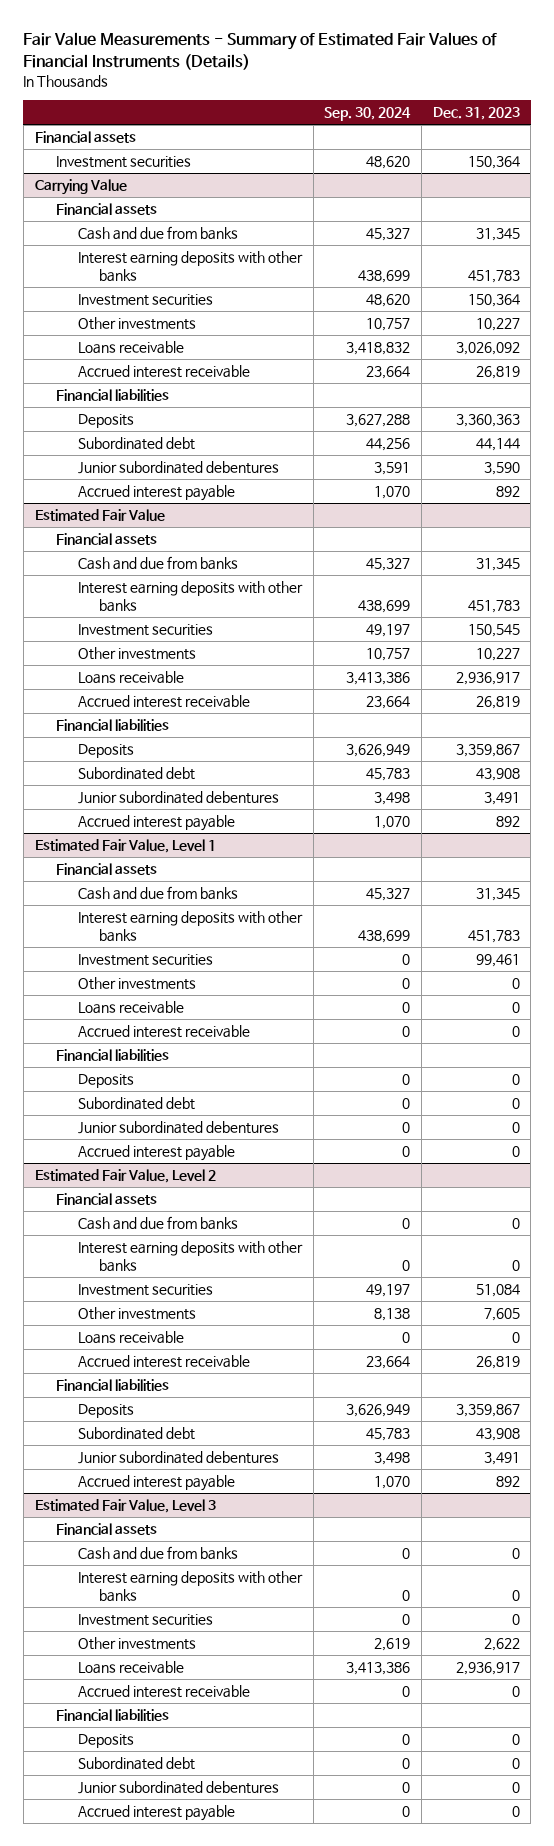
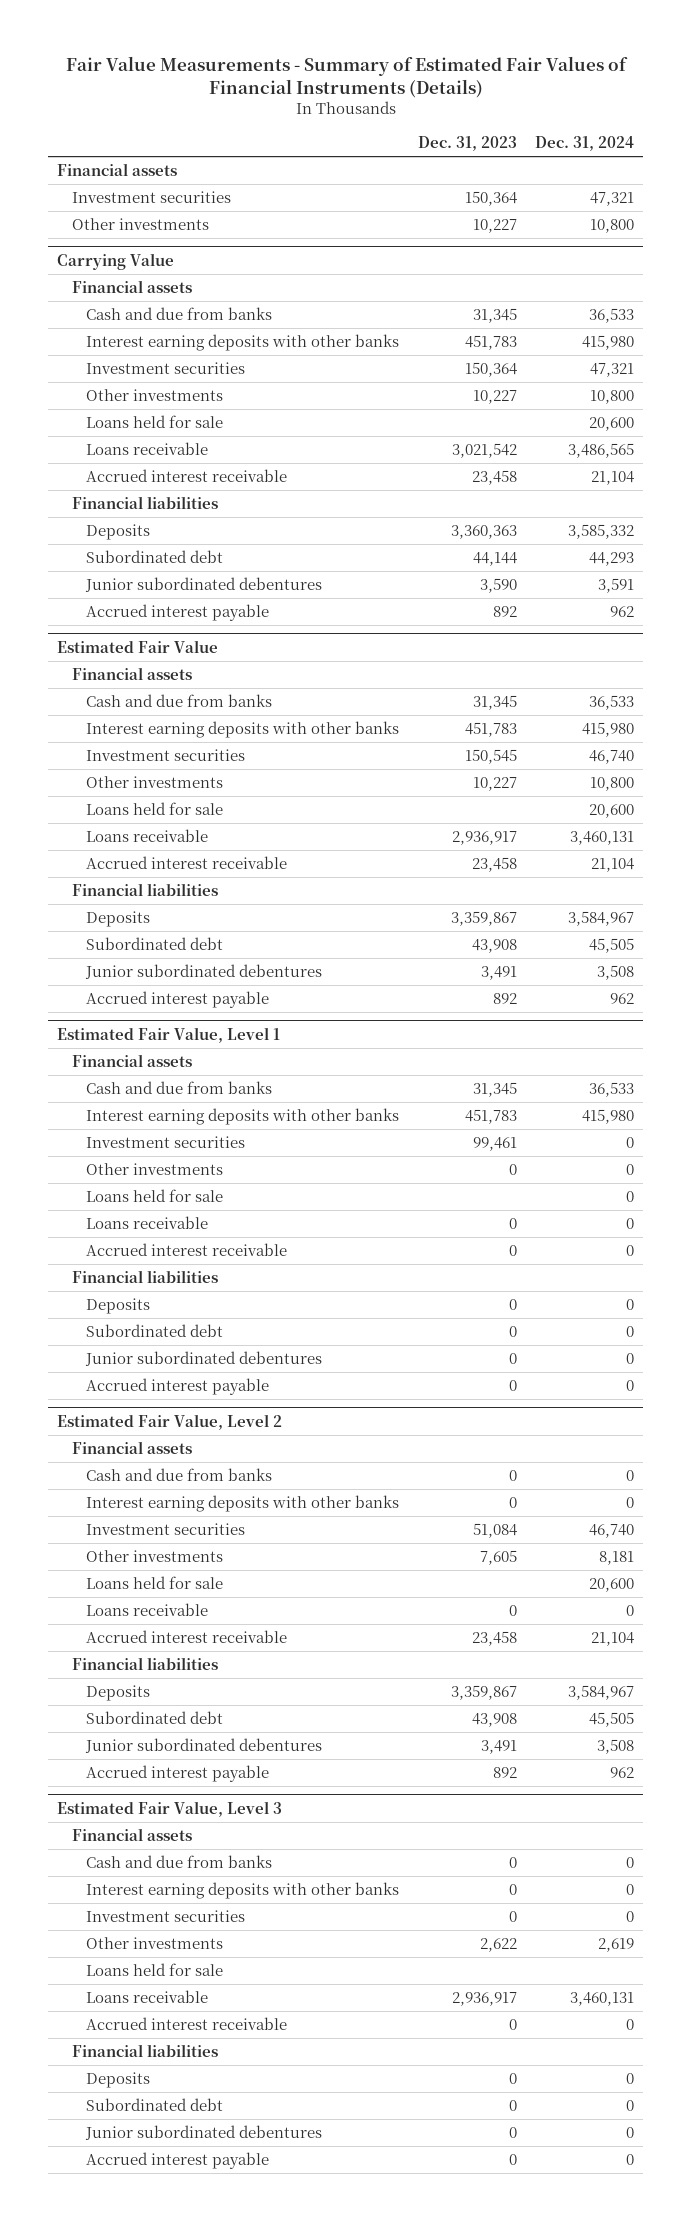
[324,107,412,122] Sep. 30, 2024 -> none
none -> [535,136,635,152] Dec. 31, 2024
none -> [71,217,209,230] Other investments
none -> [86,414,224,428] Loans held for sale
[455,342,520,356] 3,026,092 -> [451,442,517,458] 3,021,542
[475,366,520,380] 26,819 -> [471,469,517,485] 23,458
none -> [86,801,224,815] Loans held for sale
[475,696,520,710] 26,819 -> [471,856,517,872] 23,458
none -> [86,1188,224,1202] Loans held for sale
none -> [86,1575,224,1589] Loans held for sale
[475,1356,520,1370] 26,819 -> [471,1630,517,1646] 23,458
none -> [86,1962,224,1976] Loans held for sale

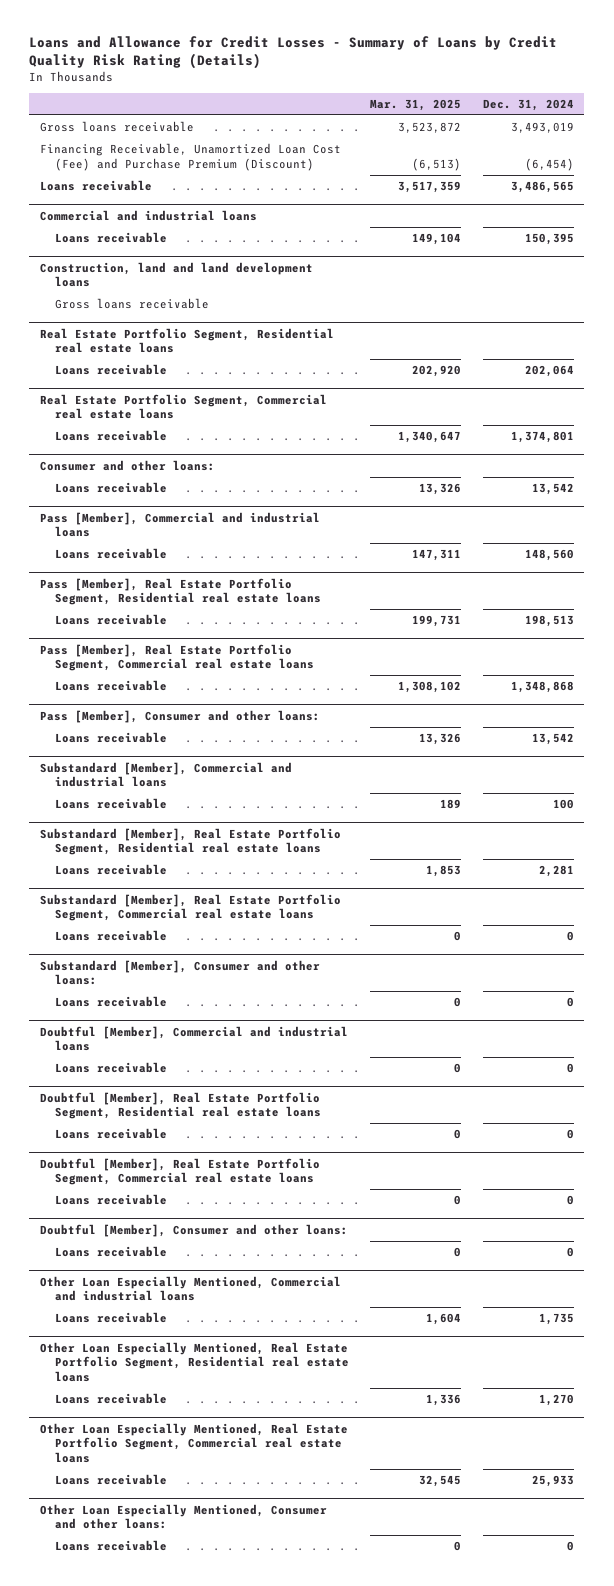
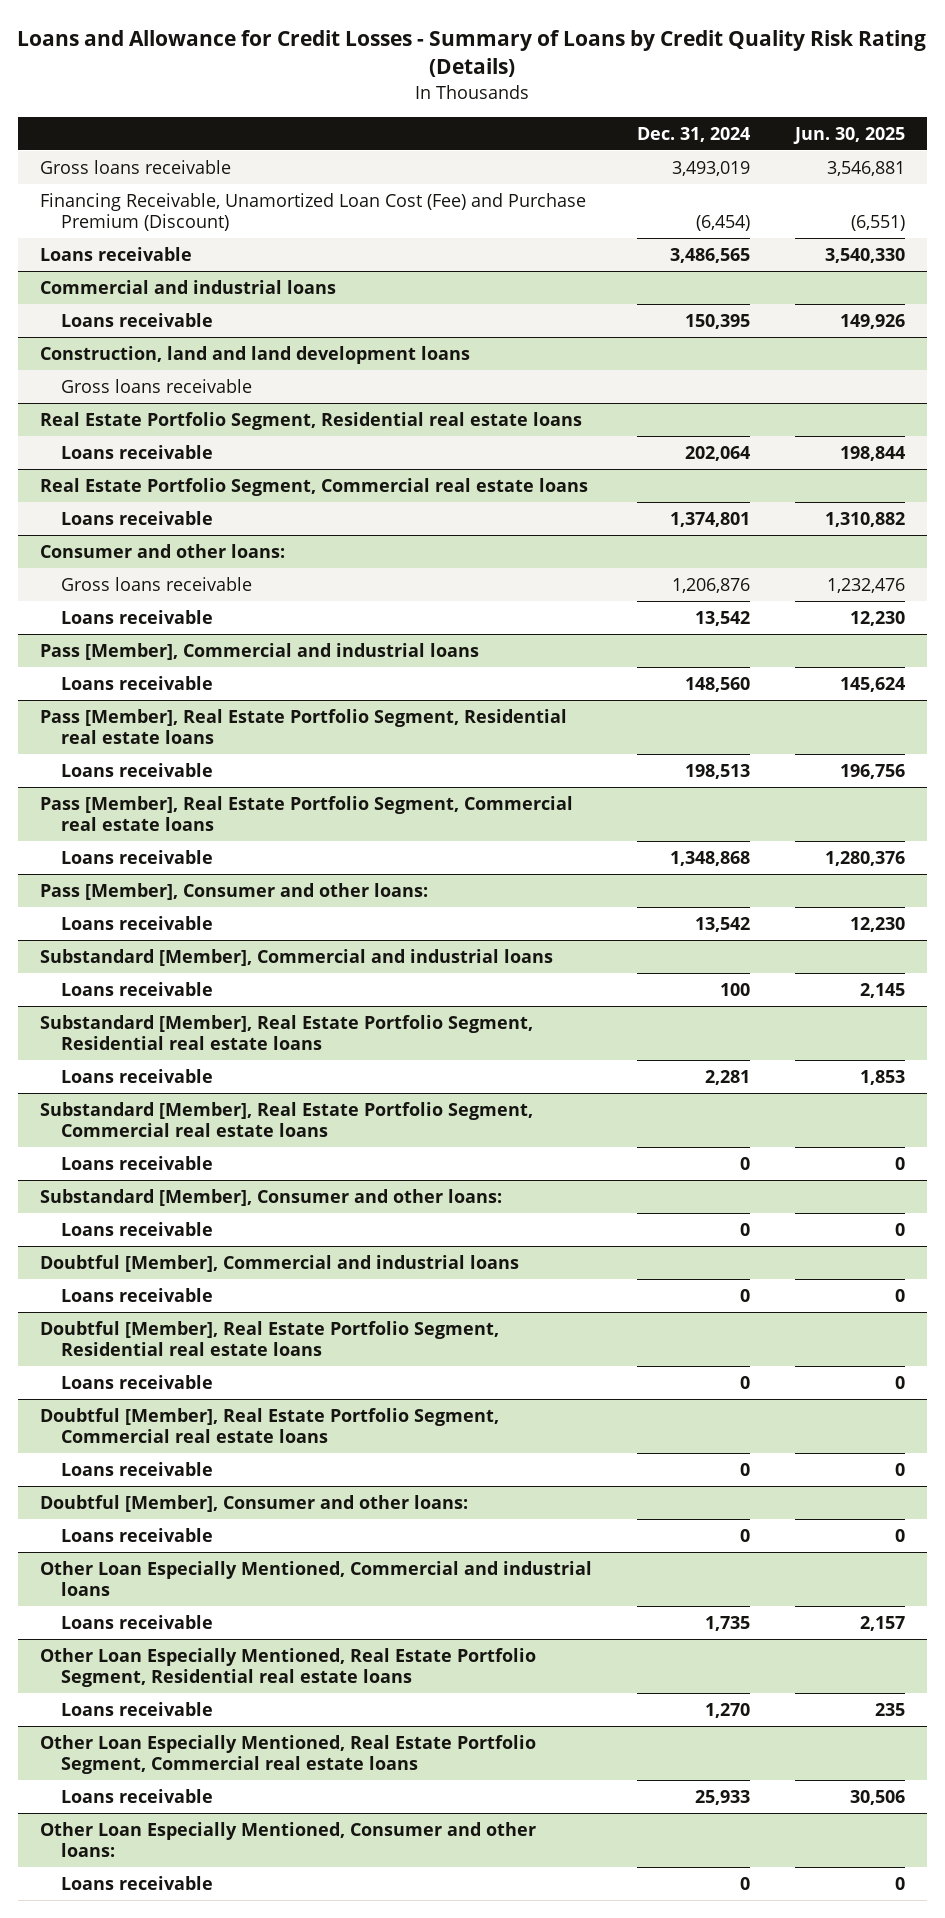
[370,98,462,111] Mar. 31, 2025 -> none
none -> [792,127,905,145] Jun. 30, 2025
none -> [61,576,253,591] Gross loans receivable

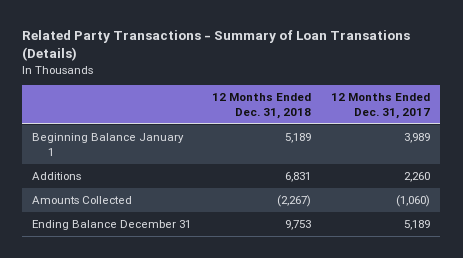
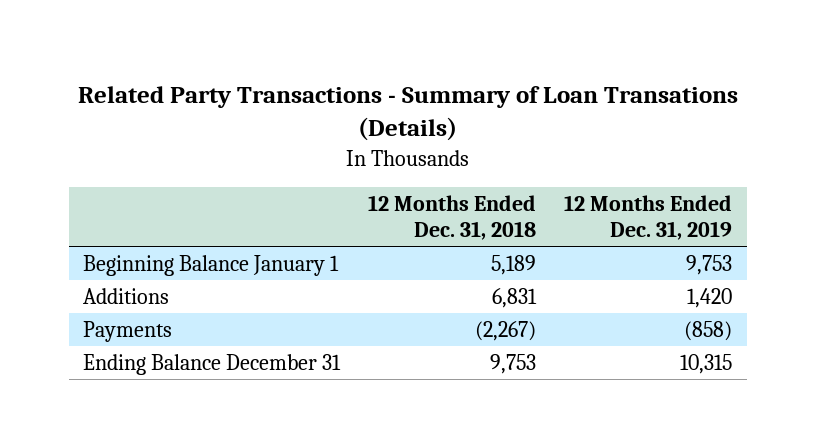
[331,93,431,120] 12 Months Ended Dec. 31, 2017 -> none
none -> [564,195,733,241] 12 Months Ended Dec. 31, 2019
[32,195,133,204] Amounts Collected -> [83,320,173,342] Payments

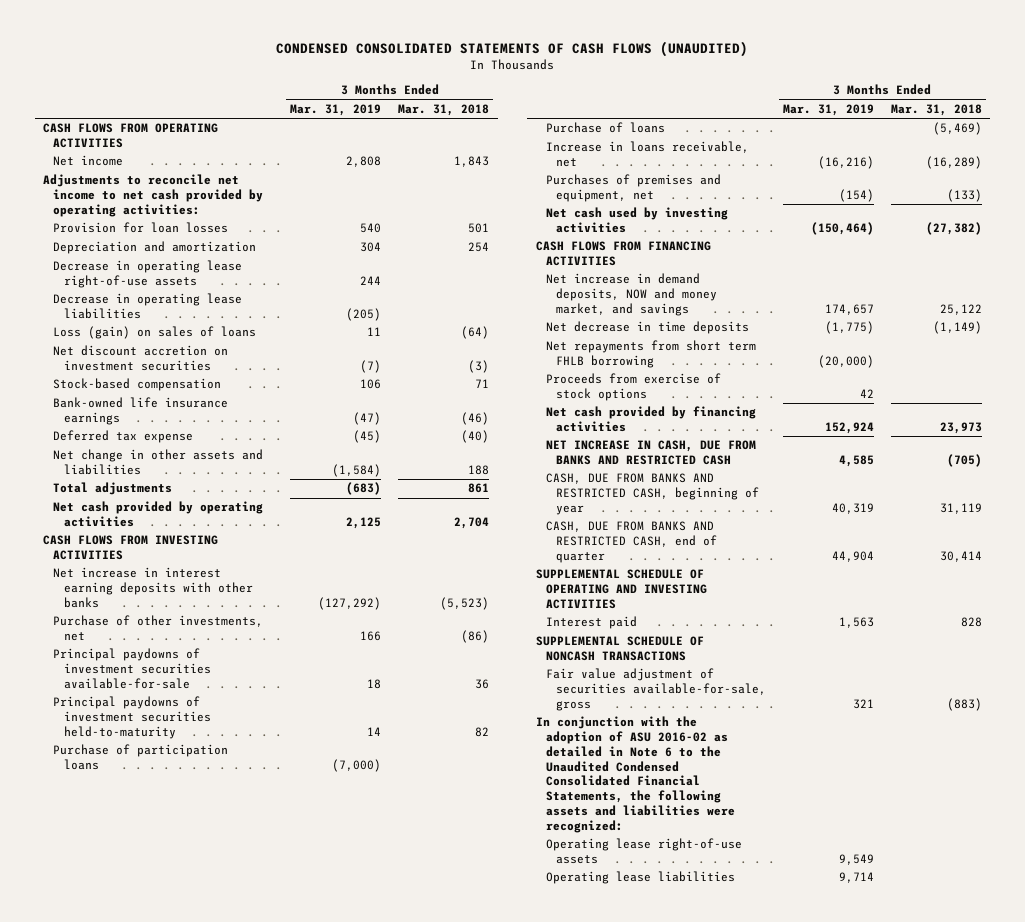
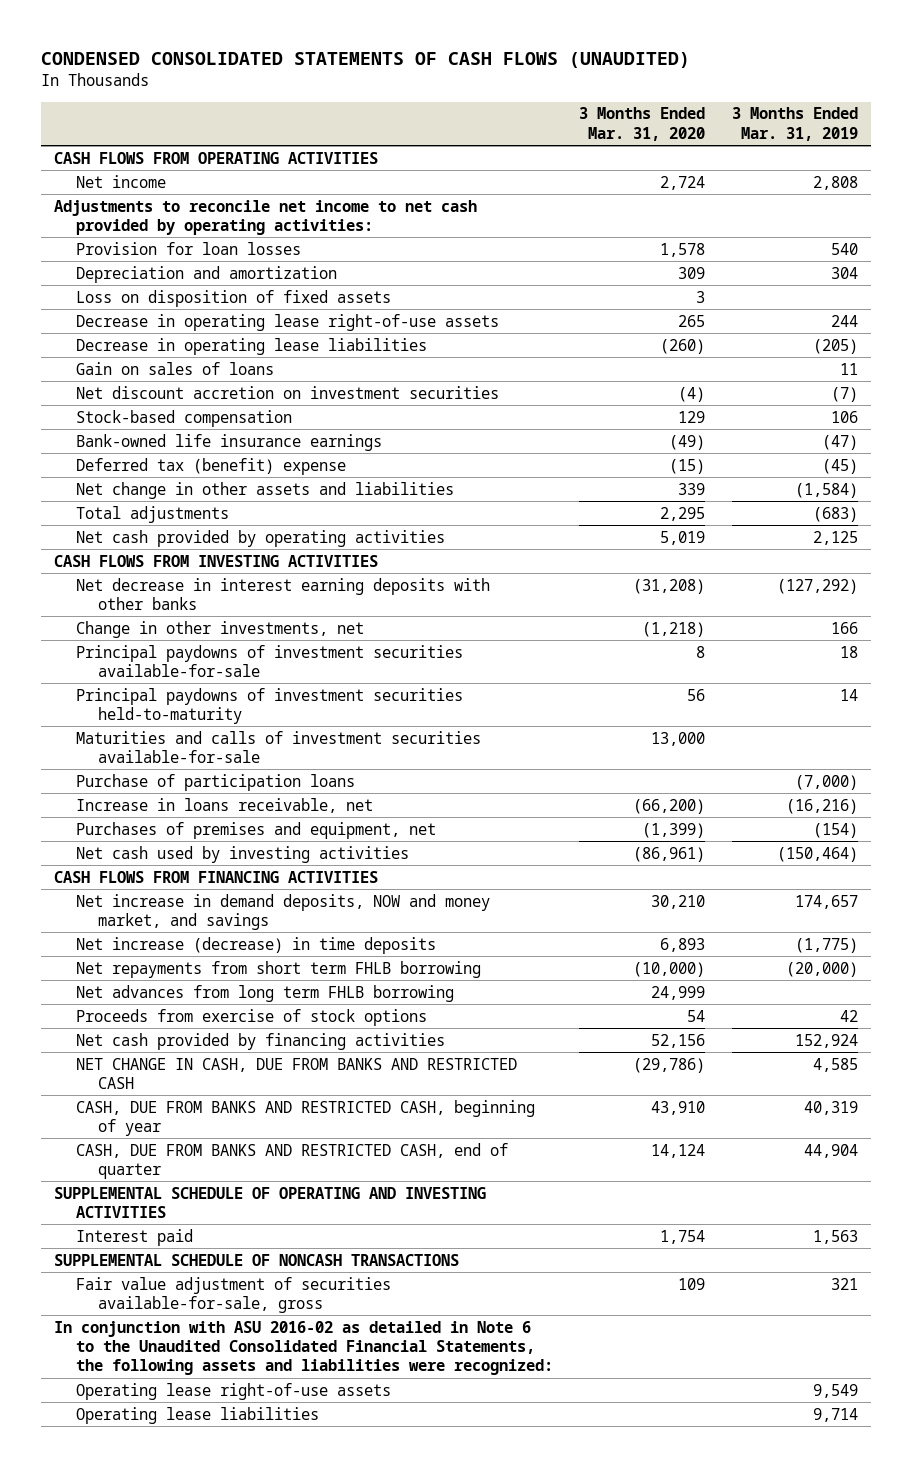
[398,104,490,117] Mar. 31, 2018 -> none
none -> [579,107,706,141] 3 Months Ended Mar. 31, 2020
none -> [75,289,391,307] Loss on disposition of fixed assets
[53,326,257,340] Loss (gain) on sales of loans -> [75,361,274,375] Gain on sales of loans
[53,430,194,444] Deferred tax expense -> [75,457,346,475] Deferred tax (benefit) expense
[53,567,253,608] Net increase in interest earning deposits with other banks -> [75,577,490,611] Net decrease in interest earning deposits with other banks
[53,615,264,642] Purchase of other investments, net -> [75,620,364,638] Change in other investments, net
none -> [75,730,481,764] Maturities and calls of investment securities available-for-sale
[545,122,665,134] Purchase of loans -> none
[545,321,749,335] Net decrease in time deposits -> [75,936,436,954] Net increase (decrease) in time deposits
none -> [75,984,454,1002] Net advances from long term FHLB borrowing
[545,440,756,466] NET INCREASE IN CASH, DUE FROM BANKS AND RESTRICTED CASH -> [75,1057,517,1090] NET CHANGE IN CASH, DUE FROM BANKS AND RESTRICTED CASH
[535,716,735,833] In conjunction with the adoption of ASU 2016-02 as detailed in Note 6 to the Unaudited Condensed Consolidated Financial Statements, the following assets and liabilities were recognized: -> [54,1320,553,1376] In conjunction with ASU 2016-02 as detailed in Note 6 to the Unaudited Consolidated Financial Statements, the following assets and liabilities were recognized:

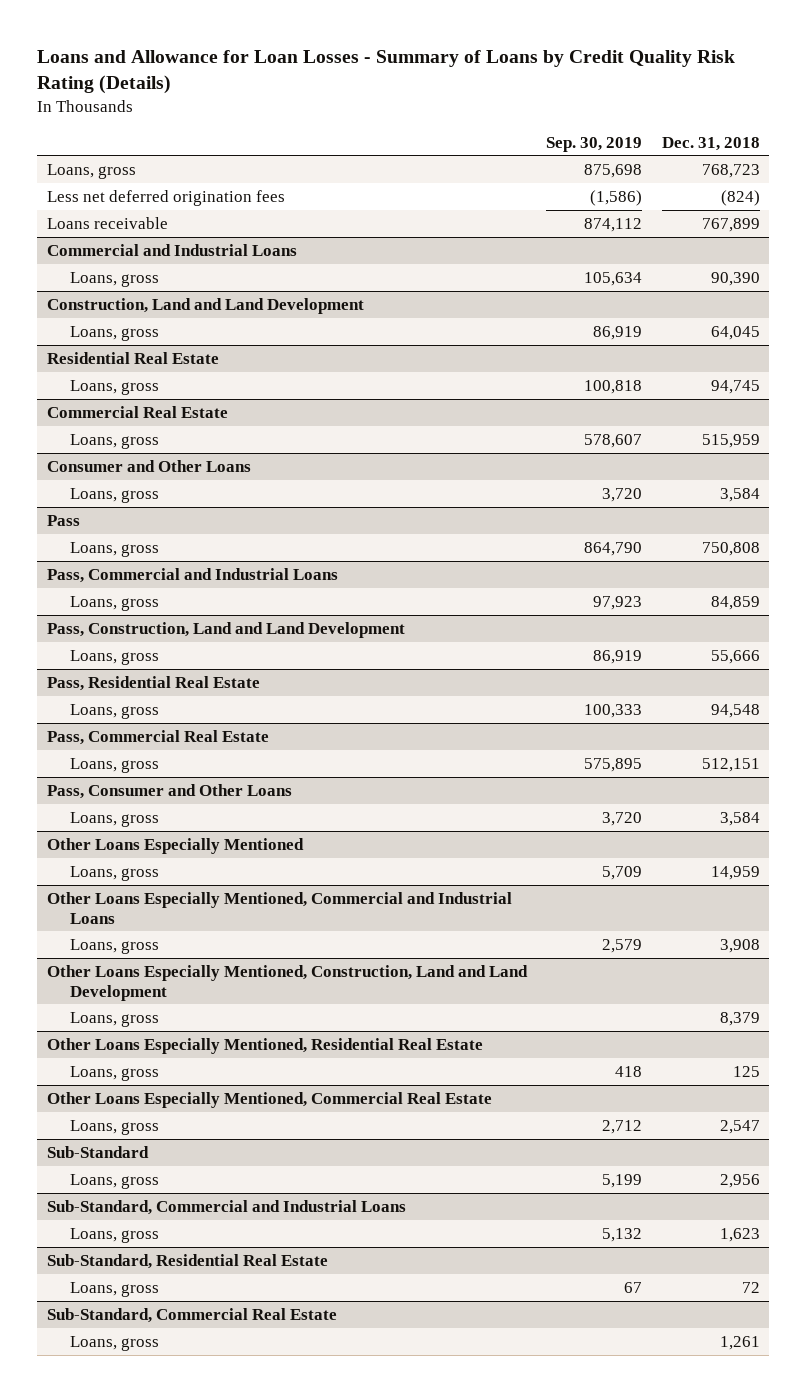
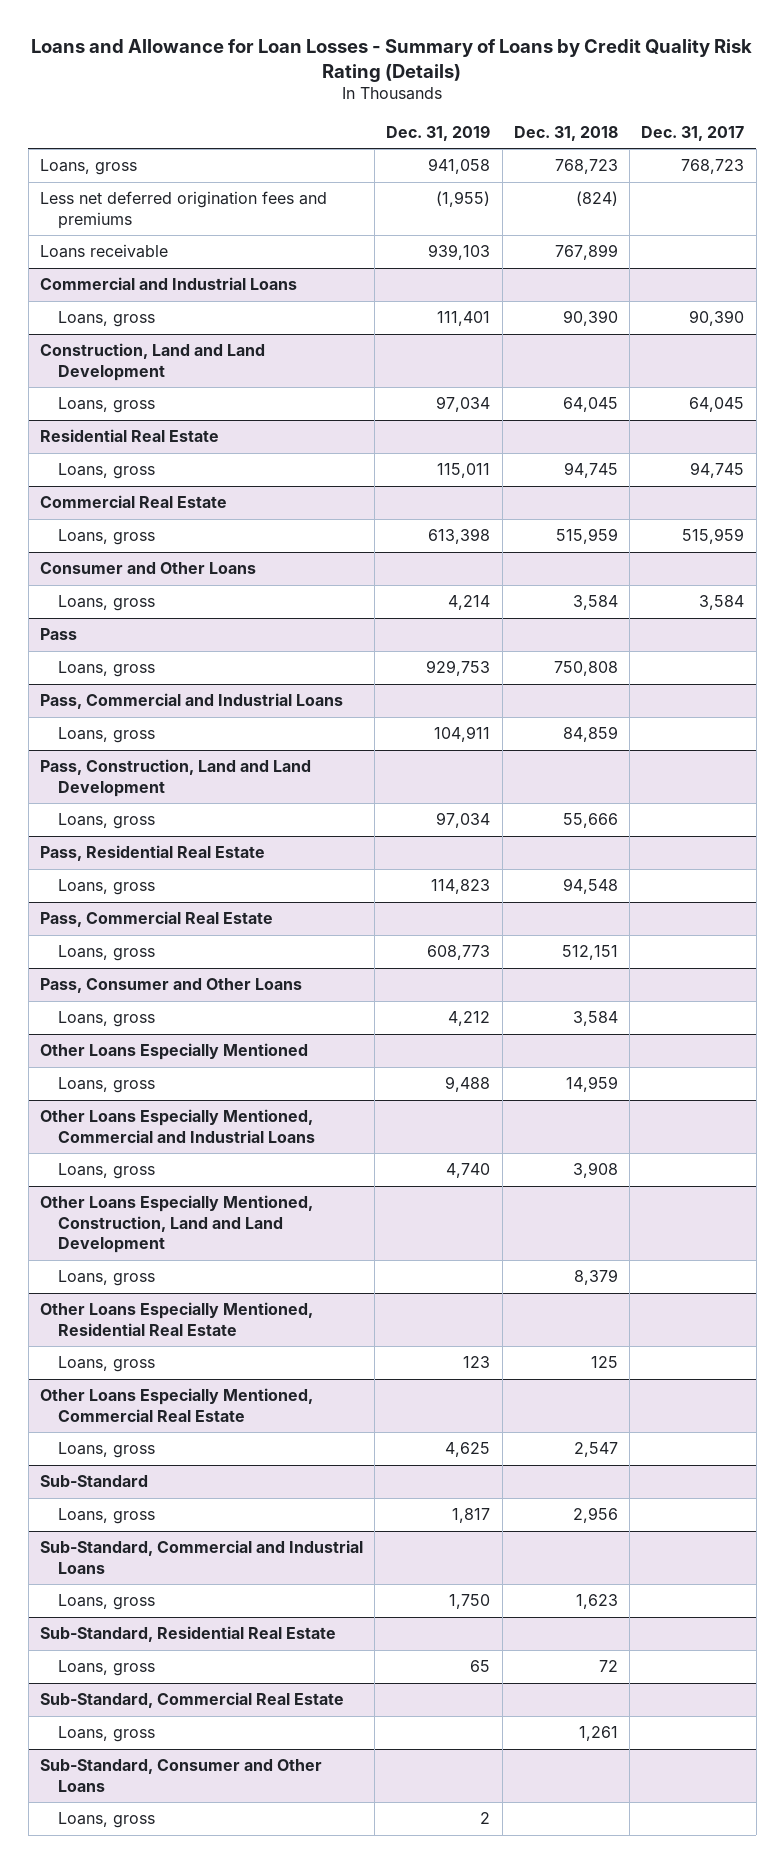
[546,136,643,152] Sep. 30, 2019 -> none
none -> [386,124,491,141] Dec. 31, 2019
none -> [641,125,745,141] Dec. 31, 2017
[46,189,285,206] Less net deferred origination fees -> [39,191,327,229] Less net deferred origination fees and premiums
none -> [39,1759,322,1792] Sub-Standard, Consumer and Other Loans
none -> [58,1812,156,1829] Loans, gross

